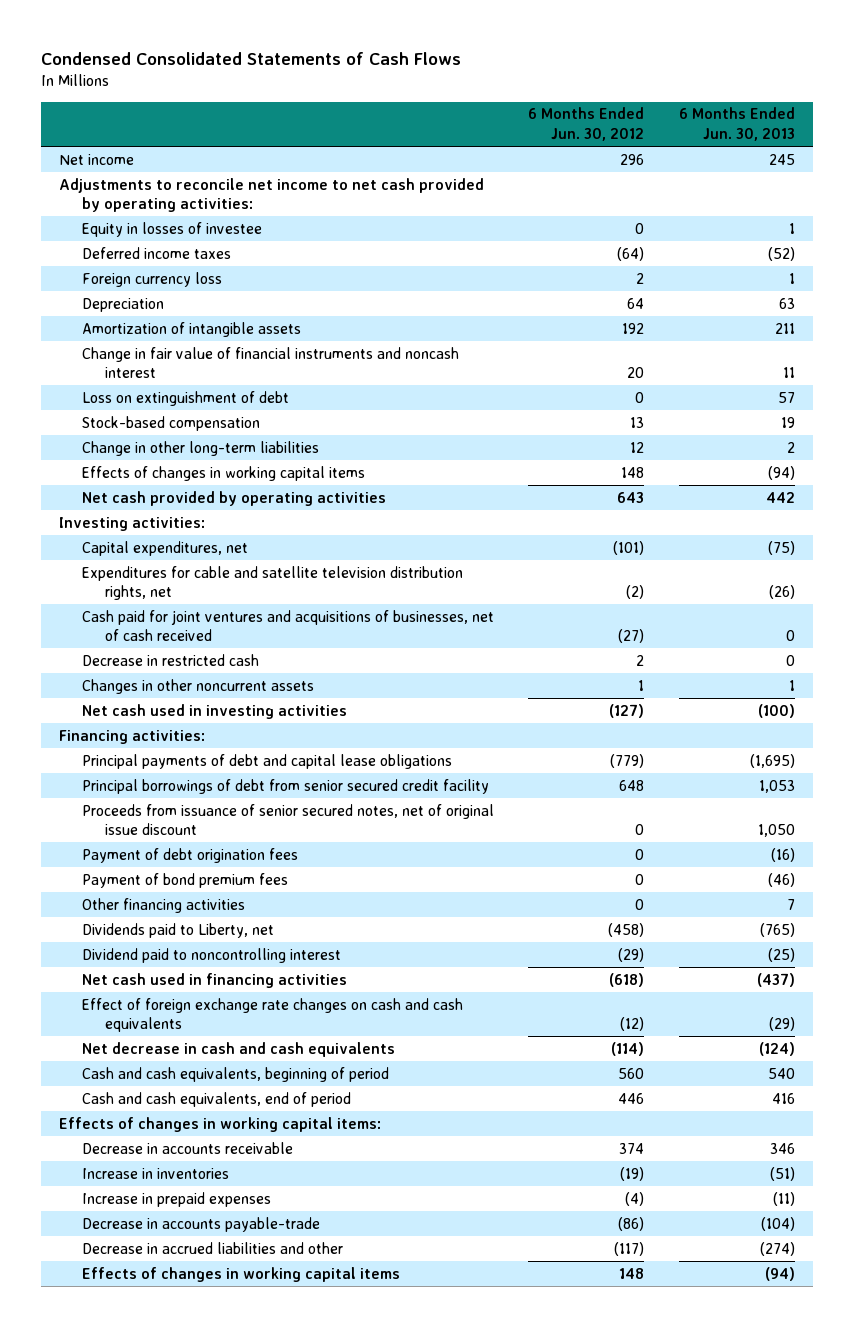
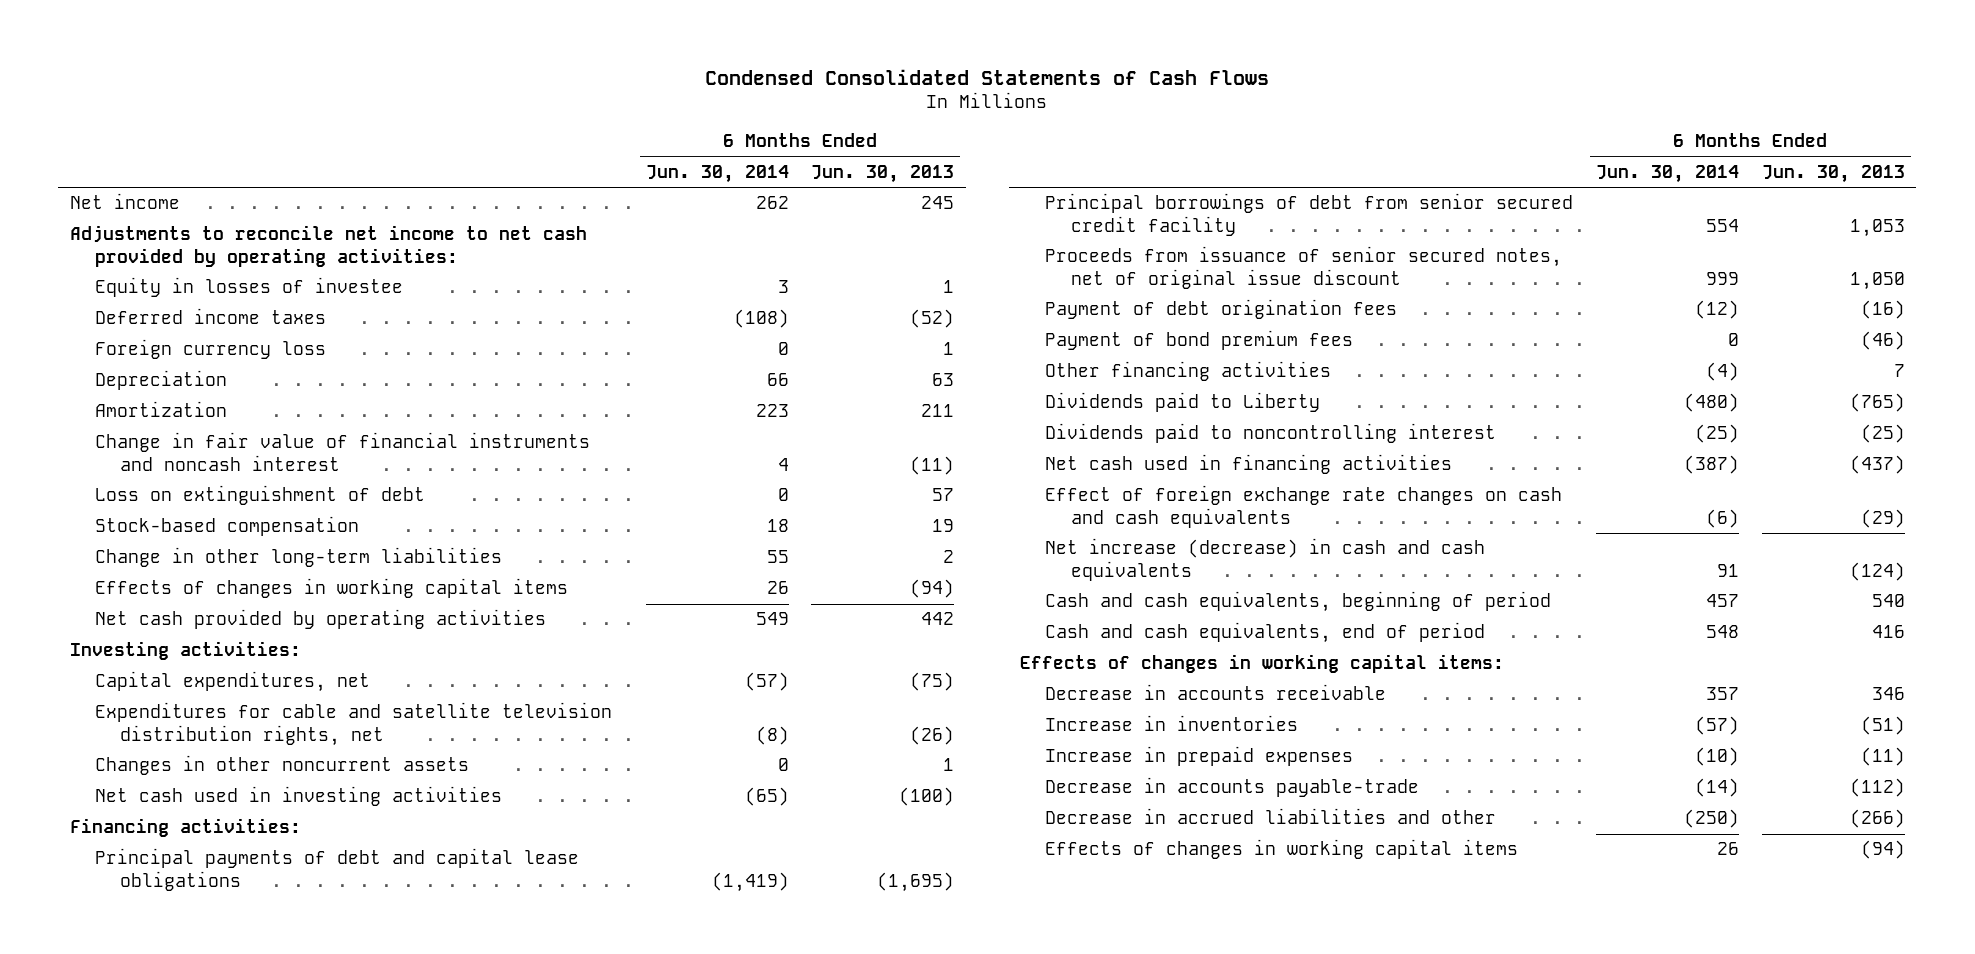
[528,107,645,142] 6 Months Ended Jun. 30, 2012 -> none
none -> [645,165,789,184] Jun. 30, 2014
[81,321,301,337] Amortization of intangible assets -> [94,401,227,418] Amortization
[783,367,796,379] 11 -> [910,455,955,475] (11)
[81,609,494,642] Cash paid for joint ventures and acquisitions of businesses, net of cash received -> none
[81,653,259,666] Decrease in restricted cash -> none
[81,922,274,938] Dividends paid to Liberty, net -> [1045,392,1321,413] Dividends paid to Liberty
[81,947,341,963] Dividend paid to noncontrolling interest -> [1045,423,1497,444] Dividends paid to noncontrolling interest
[81,1041,395,1057] Net decrease in cash and cash equivalents -> [1045,538,1486,581] Net increase (decrease) in cash and cash equivalents
[761,1216,796,1231] (104) -> [1849,778,1905,798] (112)
[760,1241,796,1256] (274) -> [1849,809,1905,829] (266)

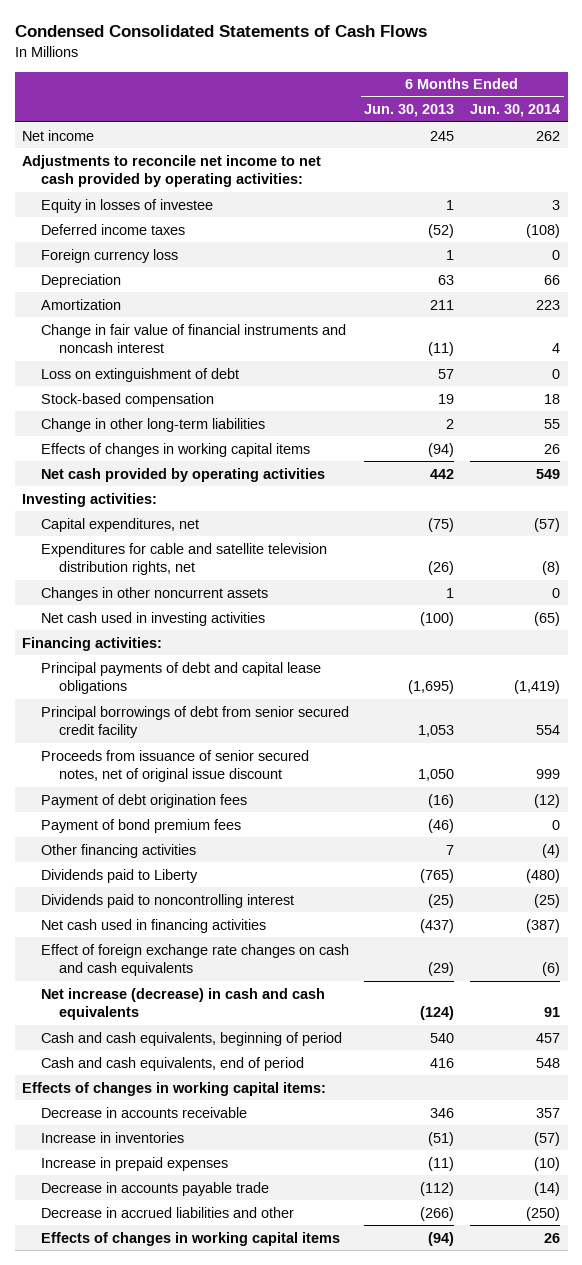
[1045,777,1420,798] Decrease in accounts payable-trade -> [40,1181,269,1196] Decrease in accounts payable trade

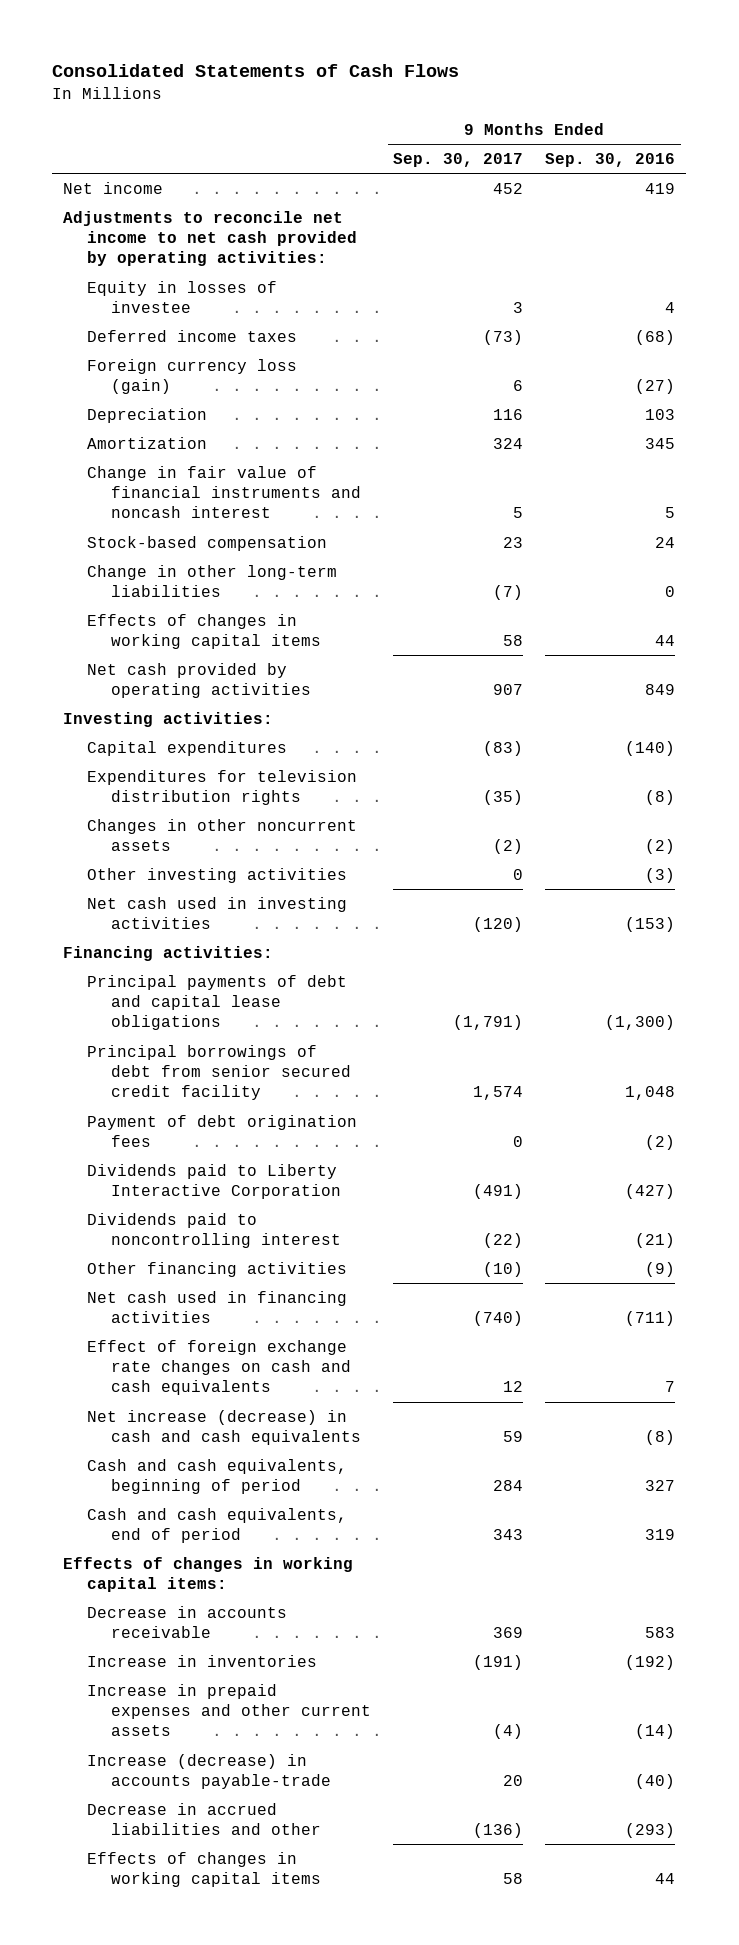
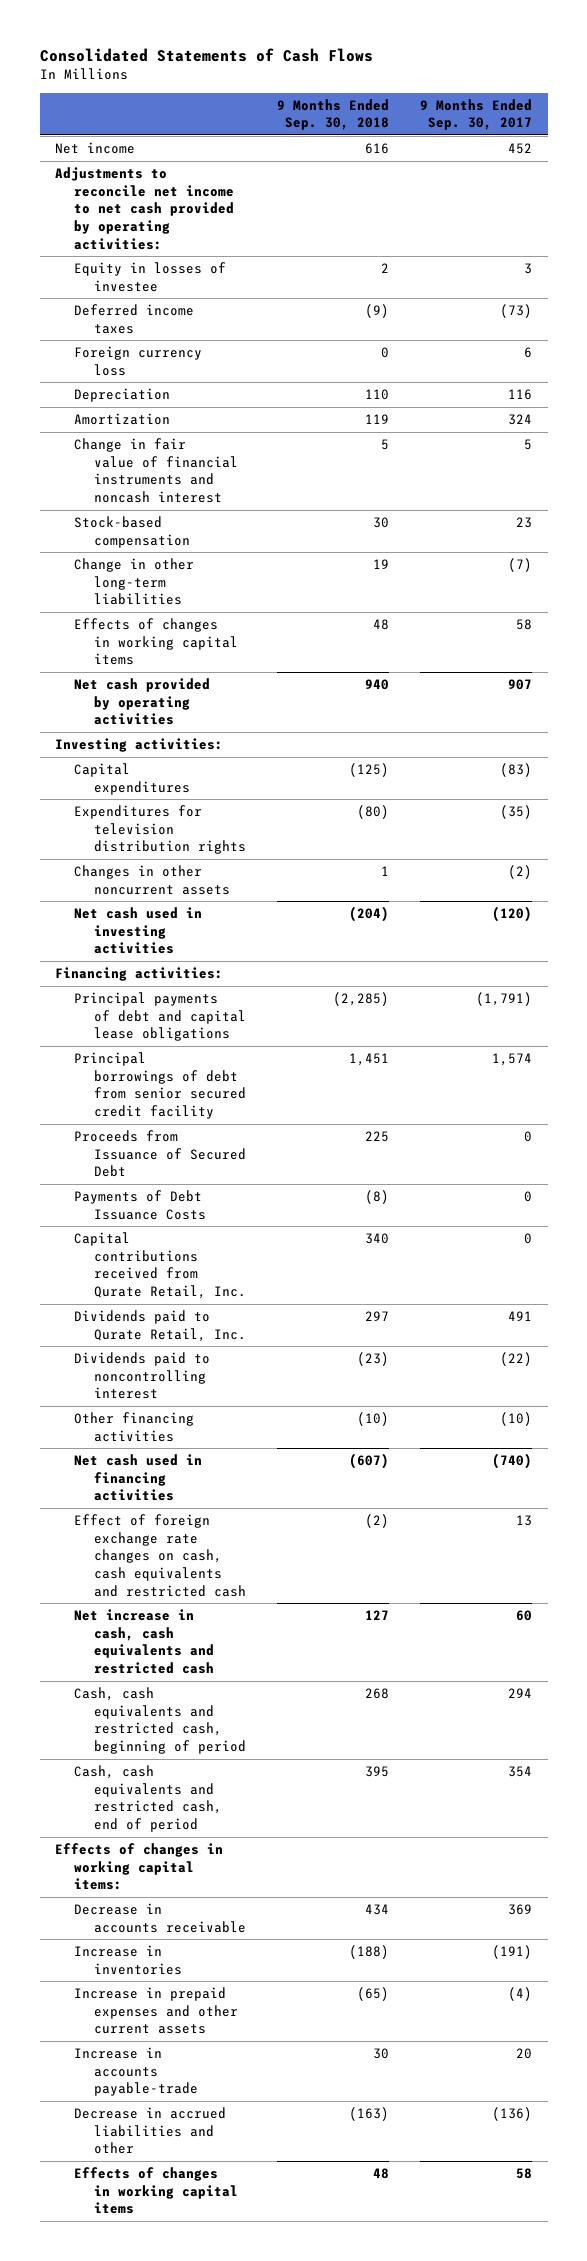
[545,153,676,168] Sep. 30, 2016 -> none
none -> [276,98,389,131] 9 Months Ended Sep. 30, 2018
[87,358,298,395] Foreign currency loss (gain) -> [74,346,203,376] Foreign currency loss
[87,867,348,883] Other investing activities -> none
[87,1163,342,1200] Dividends paid to Liberty Interactive Corporation -> none
none -> [74,1130,246,1178] Proceeds from Issuance of Secured Debt
[87,1114,358,1148] Payment of debt origination fees -> [74,1190,206,1220] Payments of Debt Issuance Costs
none -> [74,1232,246,1299] Capital contributions received from Qurate Retail, Inc.
none -> [74,1310,246,1342] Dividends paid to Qurate Retail, Inc.
[87,1339,352,1396] Effect of foreign exchange rate changes on cash and cash equivalents -> [74,1514,246,1597] Effect of foreign exchange rate changes on cash, cash equivalents and restricted cash
[503,1381,524,1393] 12 -> [516,1515,533,1527] 13
[87,1409,362,1446] Net increase (decrease) in cash and cash equivalents -> [74,1609,214,1674] Net increase in cash, cash equivalents and restricted cash
[503,1431,524,1443] 59 -> [516,1610,533,1622] 60
[87,1458,348,1495] Cash and cash equivalents, beginning of period -> [74,1687,246,1754] Cash, cash equivalents and restricted cash, beginning of period
[493,1480,524,1492] 284 -> [508,1688,533,1699] 294
[87,1507,348,1544] Cash and cash equivalents, end of period -> [74,1765,222,1832] Cash, cash equivalents and restricted cash, end of period
[493,1529,524,1541] 343 -> [508,1766,533,1778] 354
[87,1753,332,1790] Increase (decrease) in accounts payable-trade -> [74,2047,198,2097] Increase in accounts payable-trade

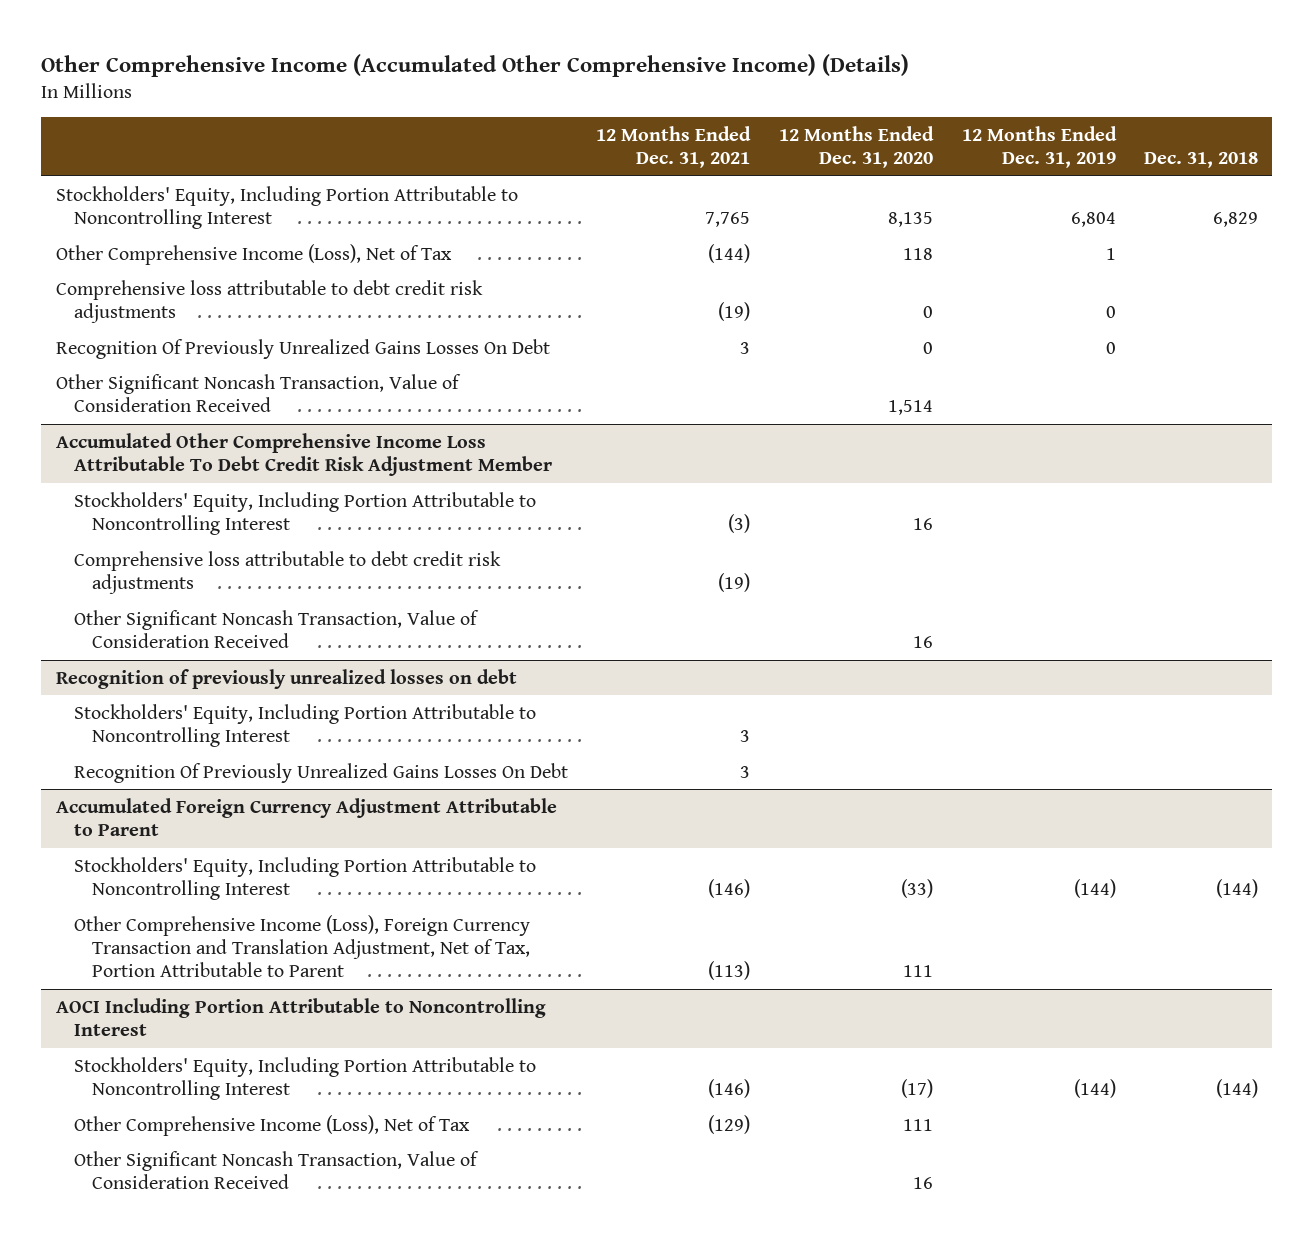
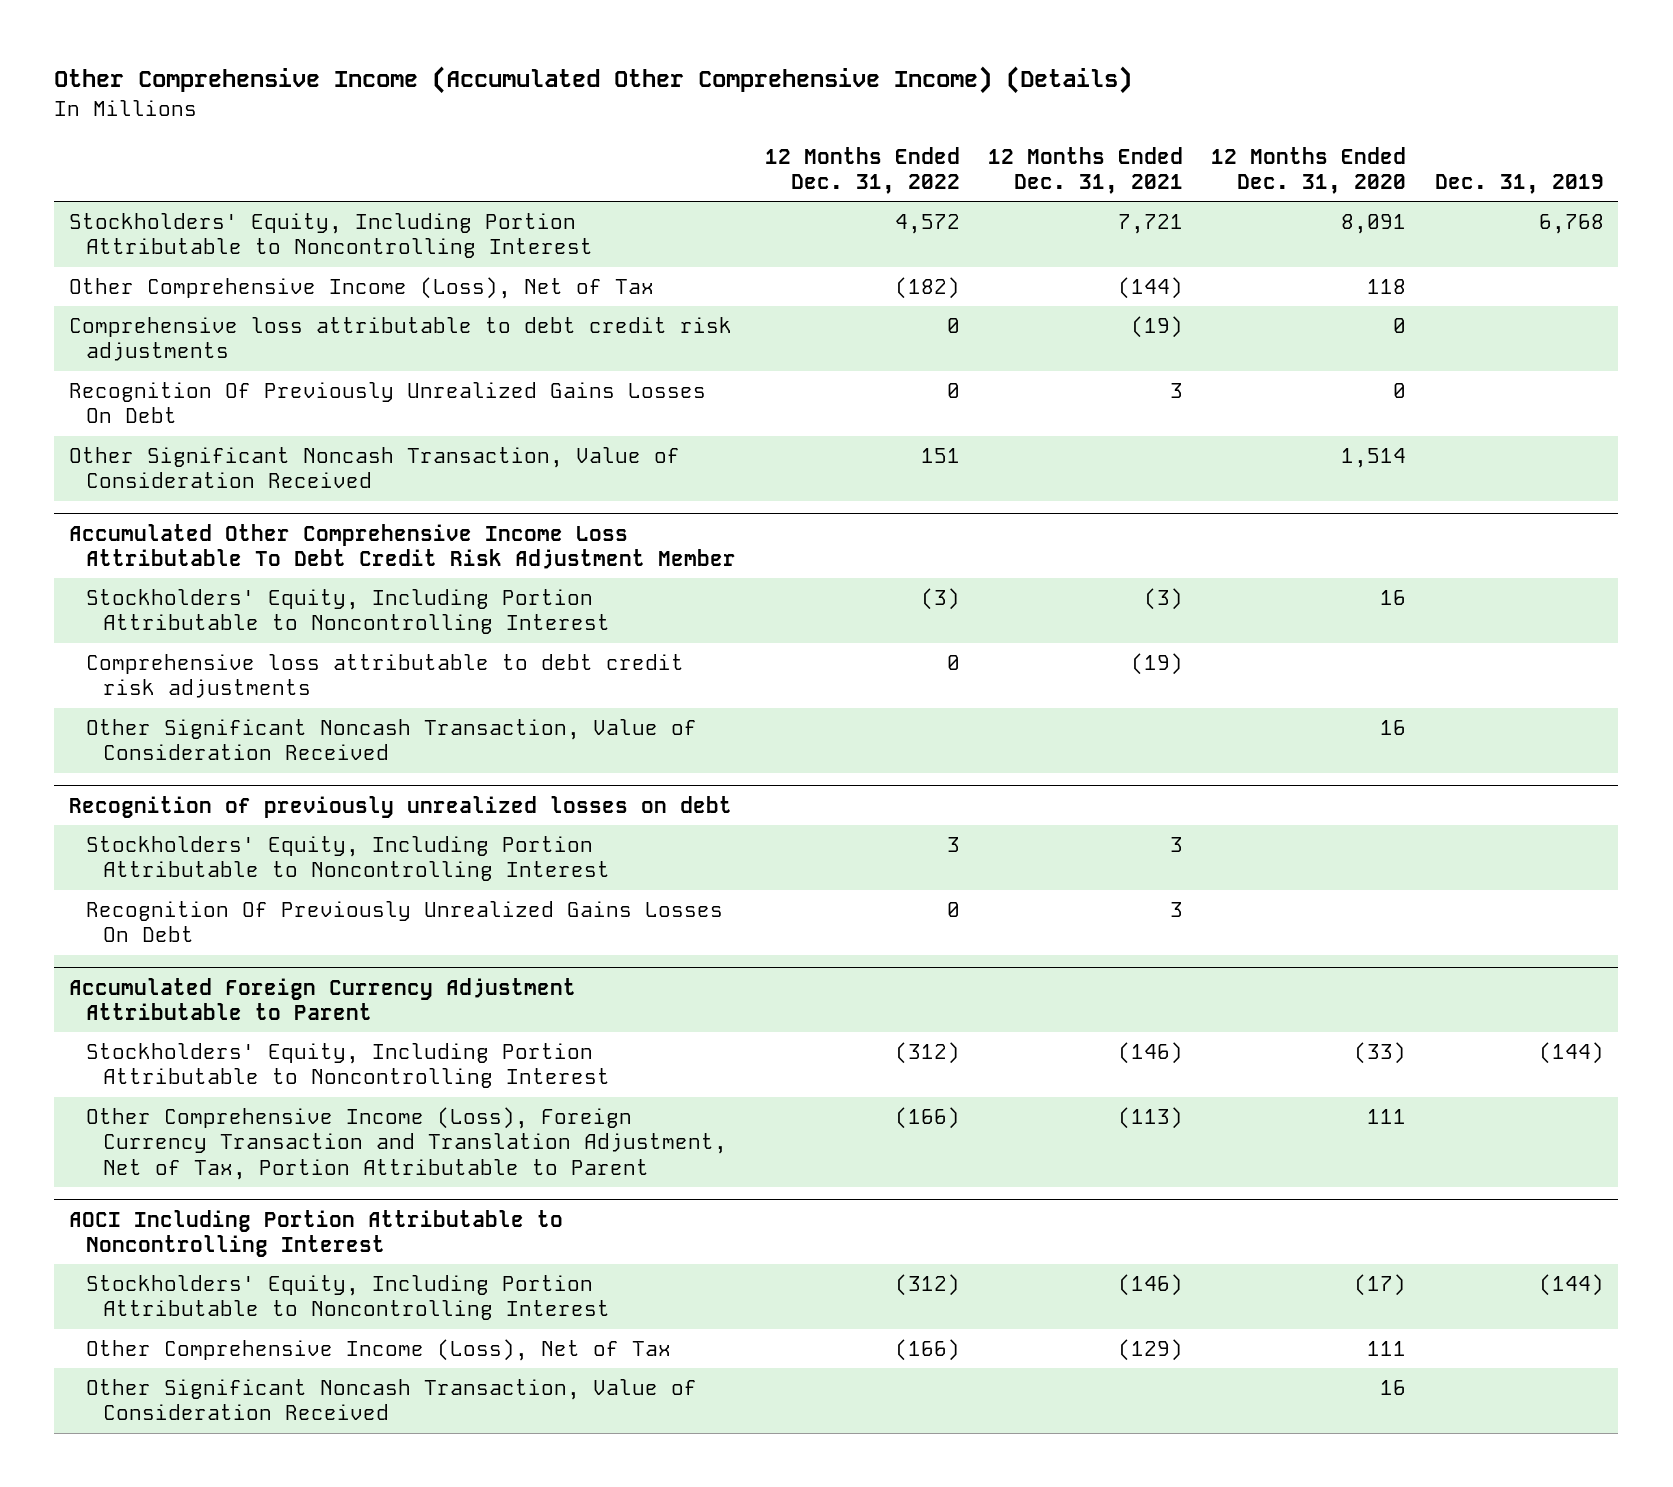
[961,125,1117,169] 12 Months Ended Dec. 31, 2019 -> none
[1144,152,1259,169] Dec. 31, 2018 -> none
none -> [764,146,960,194] 12 Months Ended Dec. 31, 2022
none -> [1434,173,1604,194] Dec. 31, 2019
[705,211,751,227] 7,765 -> [1117,214,1183,235] 7,721
[888,211,934,227] 8,135 -> [1341,214,1407,235] 8,091

